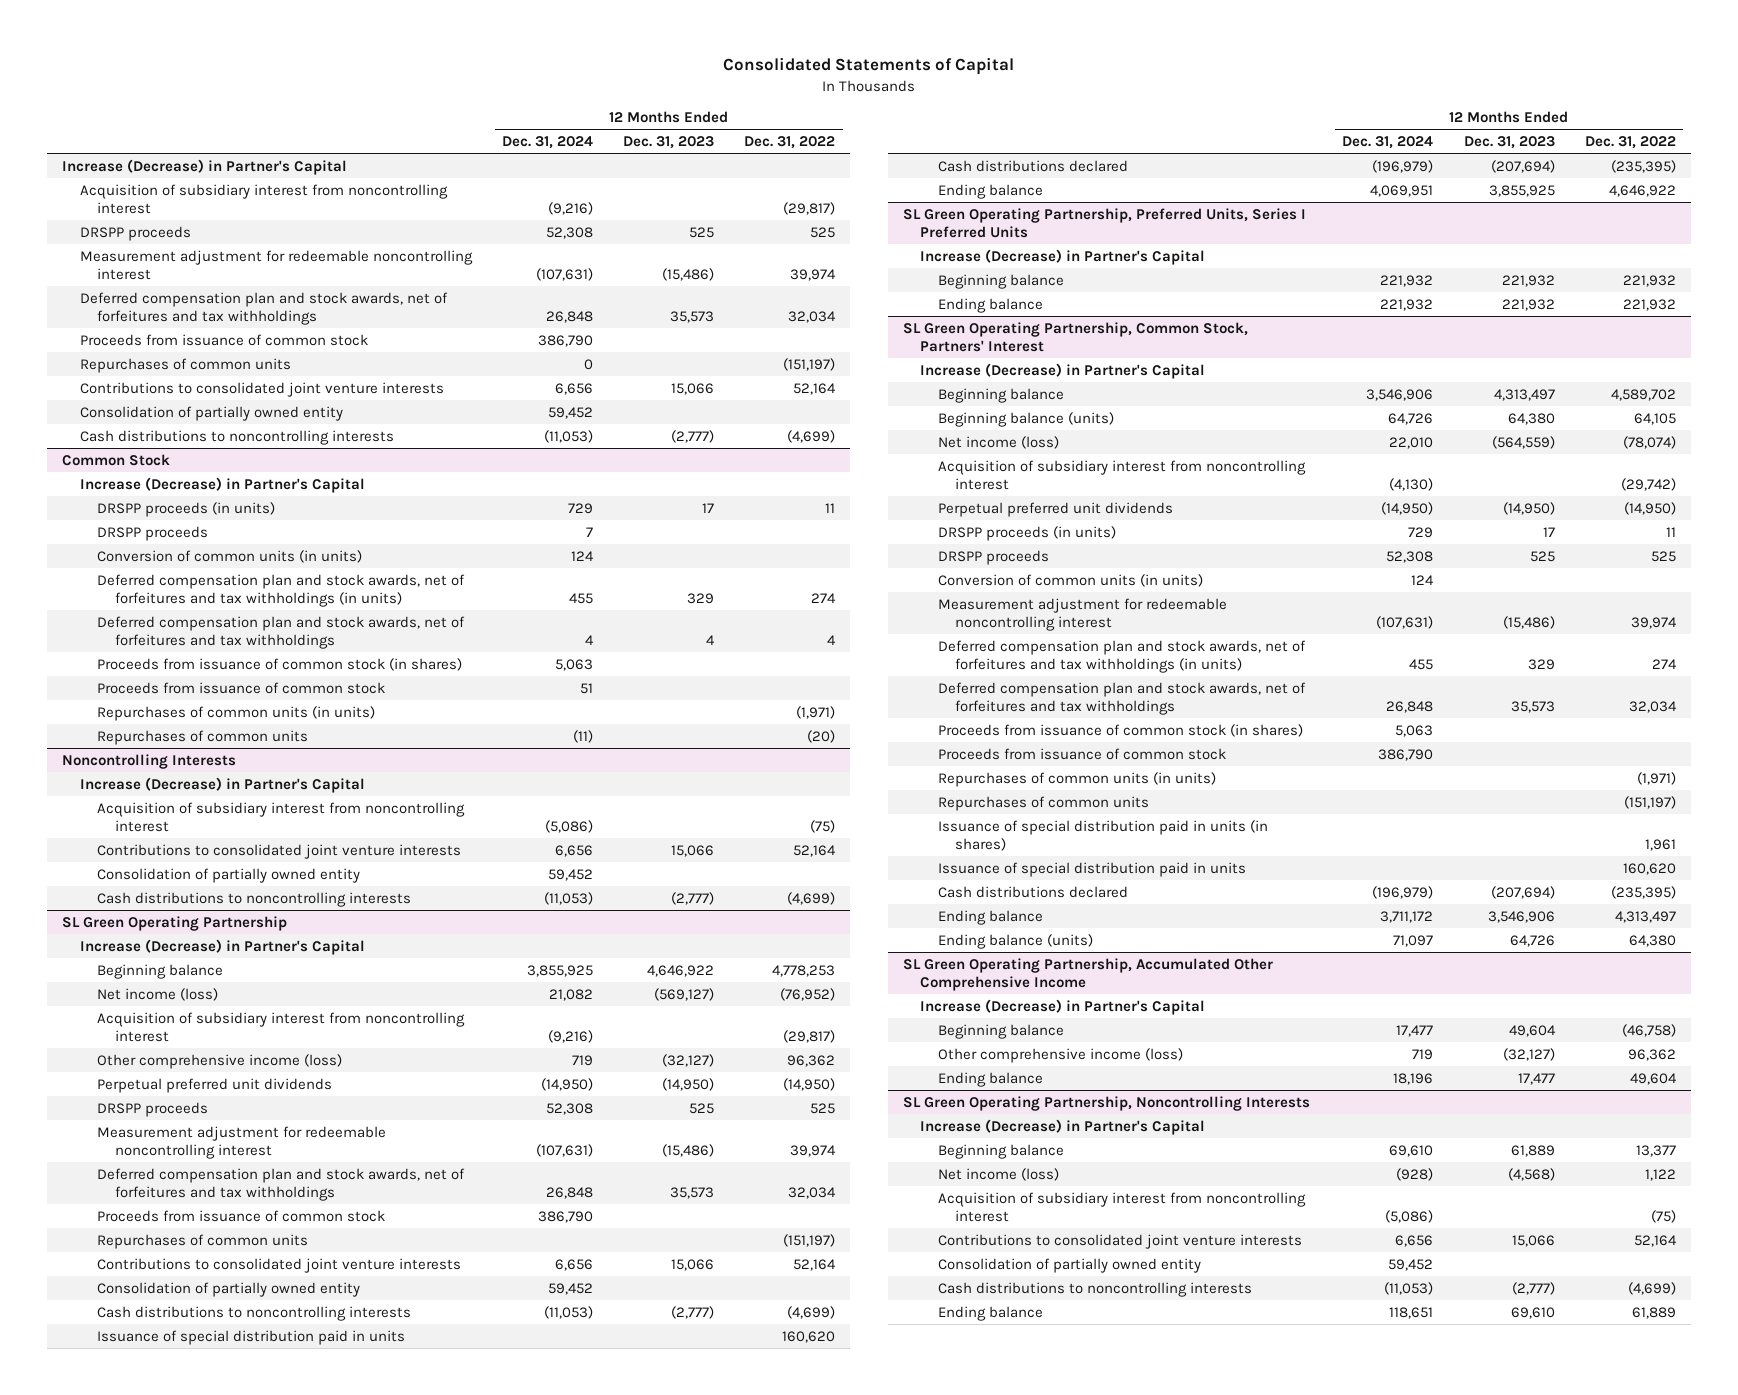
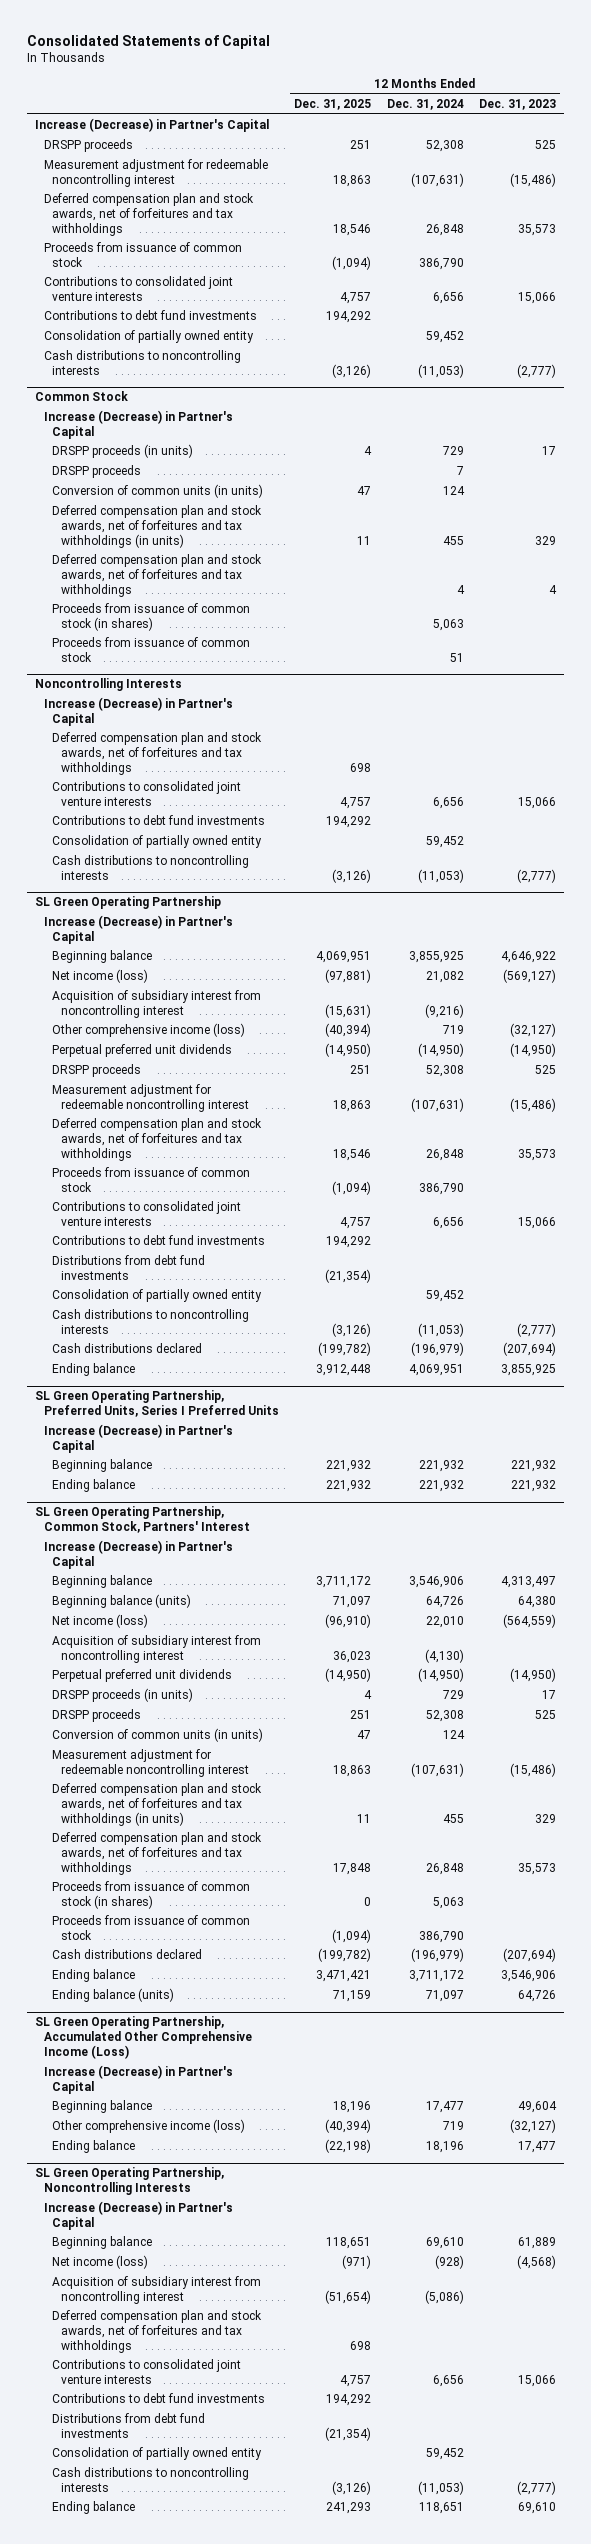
[744,136,836,150] Dec. 31, 2022 -> none
none -> [294,99,372,111] Dec. 31, 2025
[79,183,448,215] Acquisition of subsidiary interest from noncontrolling interest -> none
[79,357,291,373] Repurchases of common units -> none
none -> [43,310,257,321] Contributions to debt fund investments
[97,705,376,721] Repurchases of common units (in units) -> none
[97,729,309,745] Repurchases of common units -> none
[97,801,466,833] Acquisition of subsidiary interest from noncontrolling interest -> none
none -> [52,732,263,775] Deferred compensation plan and stock awards, net of forfeitures and tax withholdings
none -> [52,815,266,826] Contributions to debt fund investments
[97,1233,309,1249] Repurchases of common units -> none
none -> [52,1235,266,1246] Contributions to debt fund investments
none -> [52,1255,206,1280] Distributions from debt fund investments
[97,1329,406,1345] Issuance of special distribution paid in units -> none
[937,771,1216,787] Repurchases of common units (in units) -> none
[937,795,1149,811] Repurchases of common units -> none
[937,819,1268,852] Issuance of special distribution paid in units (in shares) -> none
[937,861,1246,877] Issuance of special distribution paid in units -> none
[902,957,1273,992] SL Green Operating Partnership, Accumulated Other Comprehensive Income -> [34,2016,252,2060] SL Green Operating Partnership, Accumulated Other Comprehensive Income (Loss)
none -> [52,2310,263,2353] Deferred compensation plan and stock awards, net of forfeitures and tax withholdings
none -> [52,2393,266,2404] Contributions to debt fund investments
none -> [52,2413,206,2438] Distributions from debt fund investments

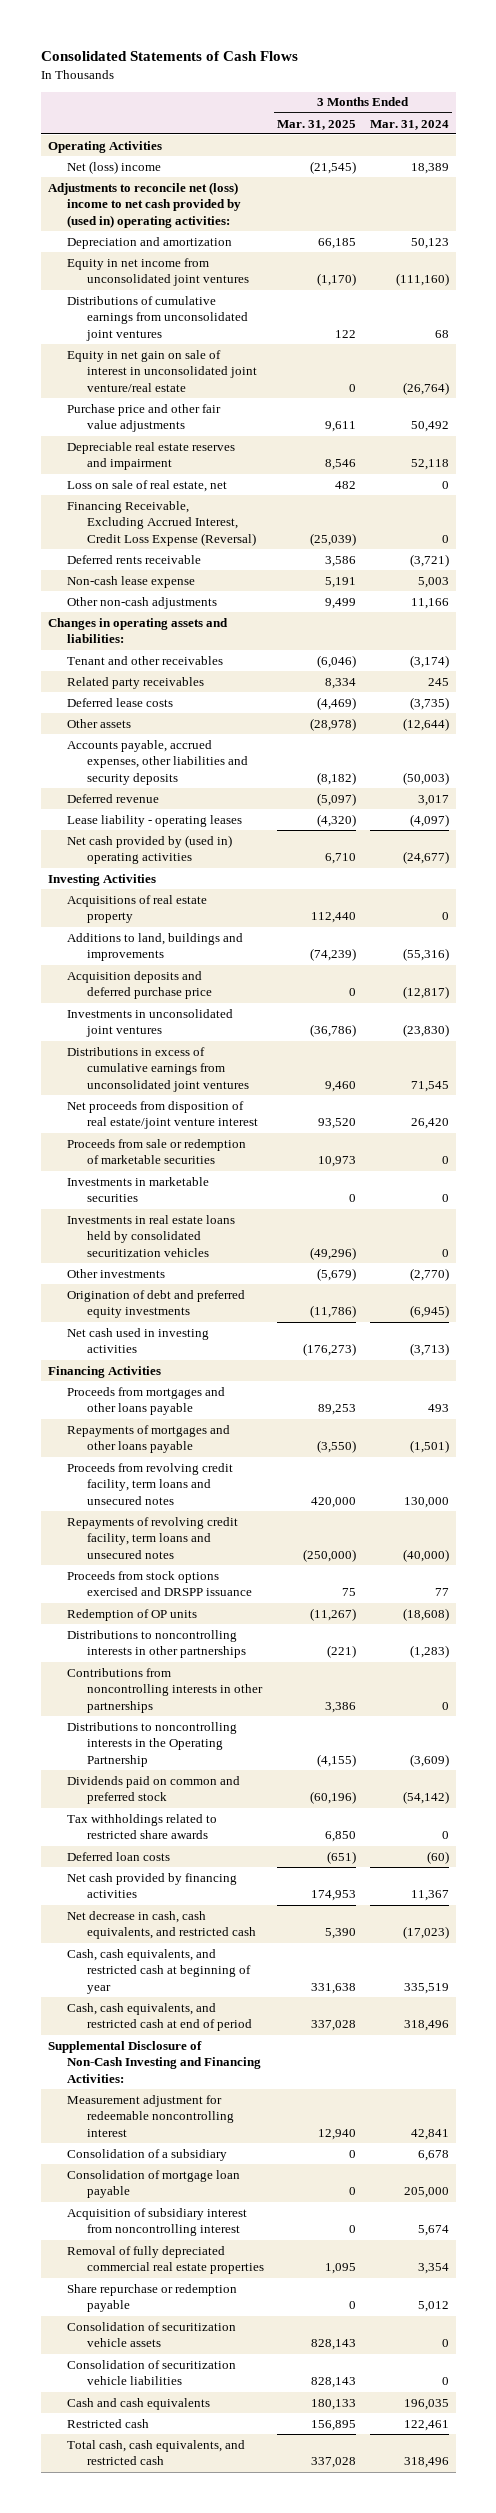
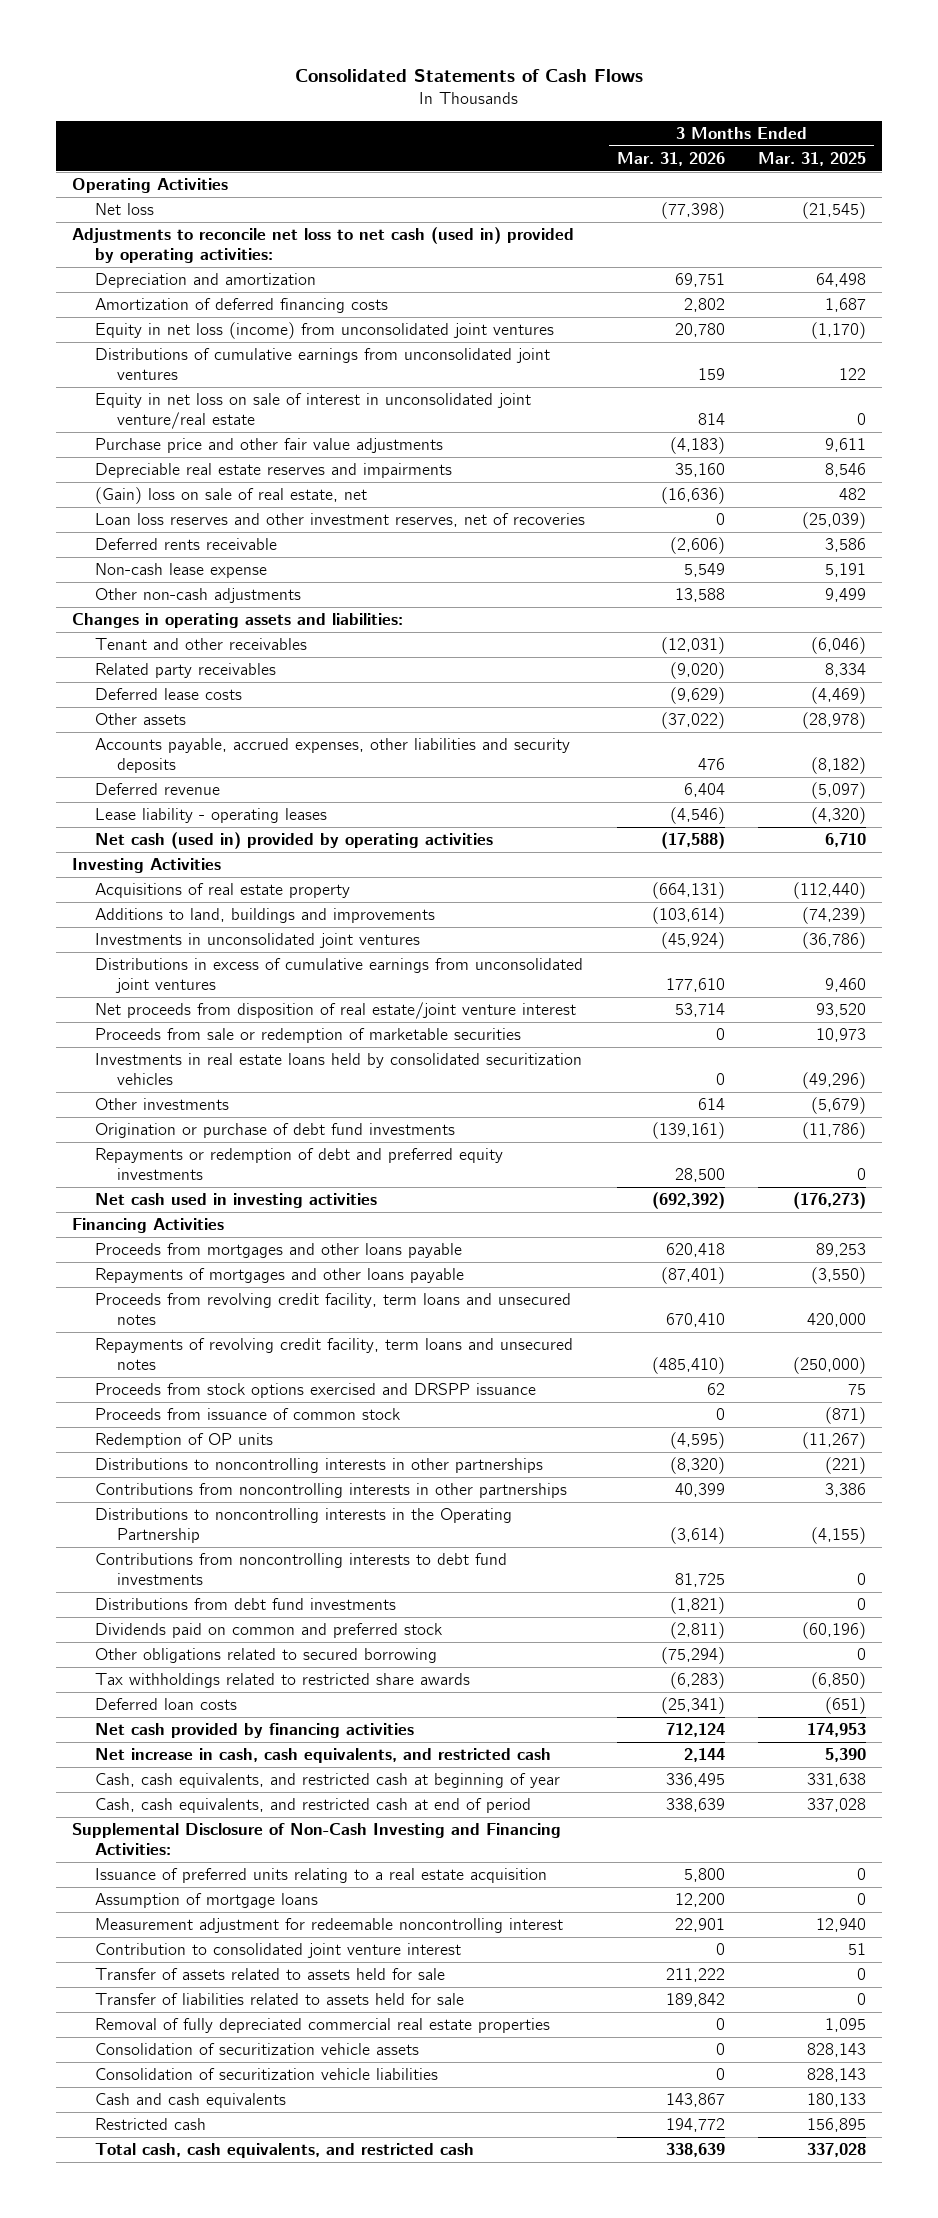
[369,119,449,130] Mar. 31, 2024 -> none
none -> [617,151,726,166] Mar. 31, 2026
[67,160,162,174] Net (loss) income -> [94,203,154,216] Net loss
[47,181,242,229] Adjustments to reconcile net (loss) income to net cash provided by (used in) operating activities: -> [72,227,575,263] Adjustments to reconcile net loss to net cash (used in) provided by operating activities:
[318,237,357,249] 66,185 -> [815,273,866,288] 64,498
none -> [94,298,388,314] Amortization of deferred financing costs
[67,257,249,287] Equity in net income from unconsolidated joint ventures -> [94,322,554,340] Equity in net loss (income) from unconsolidated joint ventures
[67,349,257,393] Equity in net gain on sale of interest in unconsolidated joint venture/real estate -> [94,393,531,429] Equity in net loss on sale of interest in unconsolidated joint venture/real estate
[67,441,236,471] Depreciable real estate reserves and impairment -> [94,463,452,479] Depreciable real estate reserves and impairments
[67,479,228,492] Loss on sale of real estate, net -> [94,487,367,505] (Gain) loss on sale of real estate, net
[67,500,256,547] Financing Receivable, Excluding Accrued Interest, Credit Loss Expense (Reversal) -> [94,513,585,528] Loan loss reserves and other investment reserves, net of recoveries
[67,834,233,865] Net cash provided by (used in) operating activities -> [94,832,493,850] Net cash (used in) provided by operating activities
[311,912,357,924] 112,440 -> [792,882,866,900] (112,440)
[67,970,212,1000] Acquisition deposits and deferred purchase price -> none
[67,1176,210,1203] Investments in marketable securities -> none
[67,1289,246,1319] Origination of debt and preferred equity investments -> [94,1123,455,1139] Origination or purchase of debt fund investments
none -> [94,1148,503,1180] Repayments or redemption of debt and preferred equity investments
none -> [94,1408,400,1421] Proceeds from issuance of common stock
none -> [94,1553,507,1585] Contributions from noncontrolling interests to debt fund investments
none -> [94,1598,396,1611] Distributions from debt fund investments
none -> [94,1648,437,1664] Other obligations related to secured borrowing
[325,1831,357,1843] 6,850 -> [810,1672,866,1690] (6,850)
[67,1910,256,1940] Net decrease in cash, cash equivalents, and restricted cash -> [94,1748,551,1764] Net increase in cash, cash equivalents, and restricted cash
none -> [94,1868,547,1884] Issuance of preferred units relating to a real estate acquisition
none -> [94,1893,318,1909] Assumption of mortgage loans
[67,2148,228,2161] Consolidation of a subsidiary -> none
[67,2169,241,2199] Consolidation of mortgage loan payable -> none
[67,2207,248,2237] Acquisition of subsidiary interest from noncontrolling interest -> none
none -> [94,1943,461,1959] Contribution to consolidated joint venture interest
none -> [94,1968,445,1981] Transfer of assets related to assets held for sale
none -> [94,1993,464,2006] Transfer of liabilities related to assets held for sale
[67,2283,238,2313] Share repurchase or redemption payable -> none

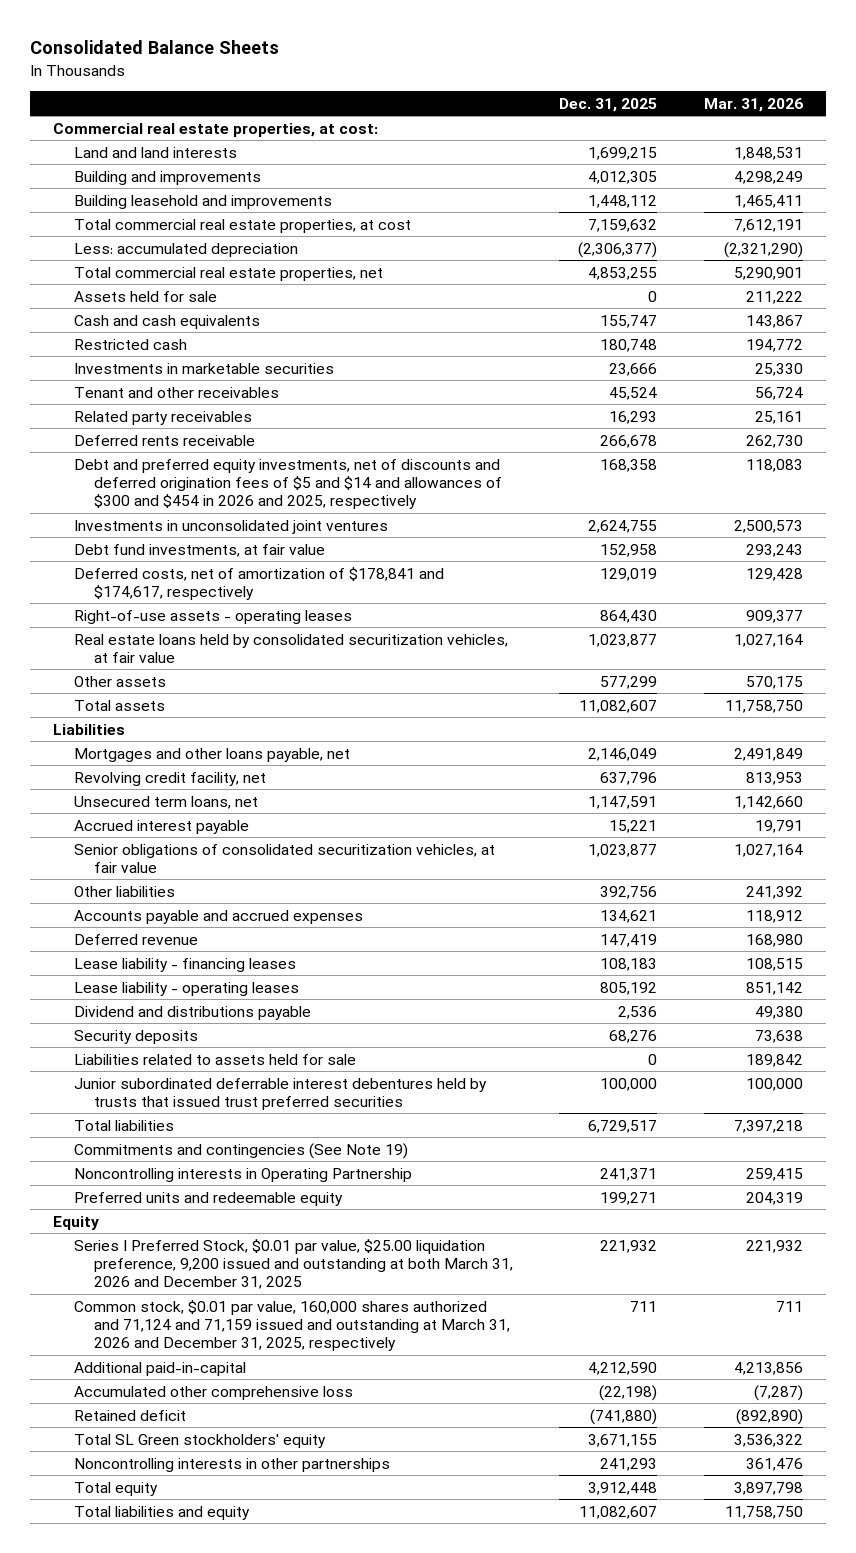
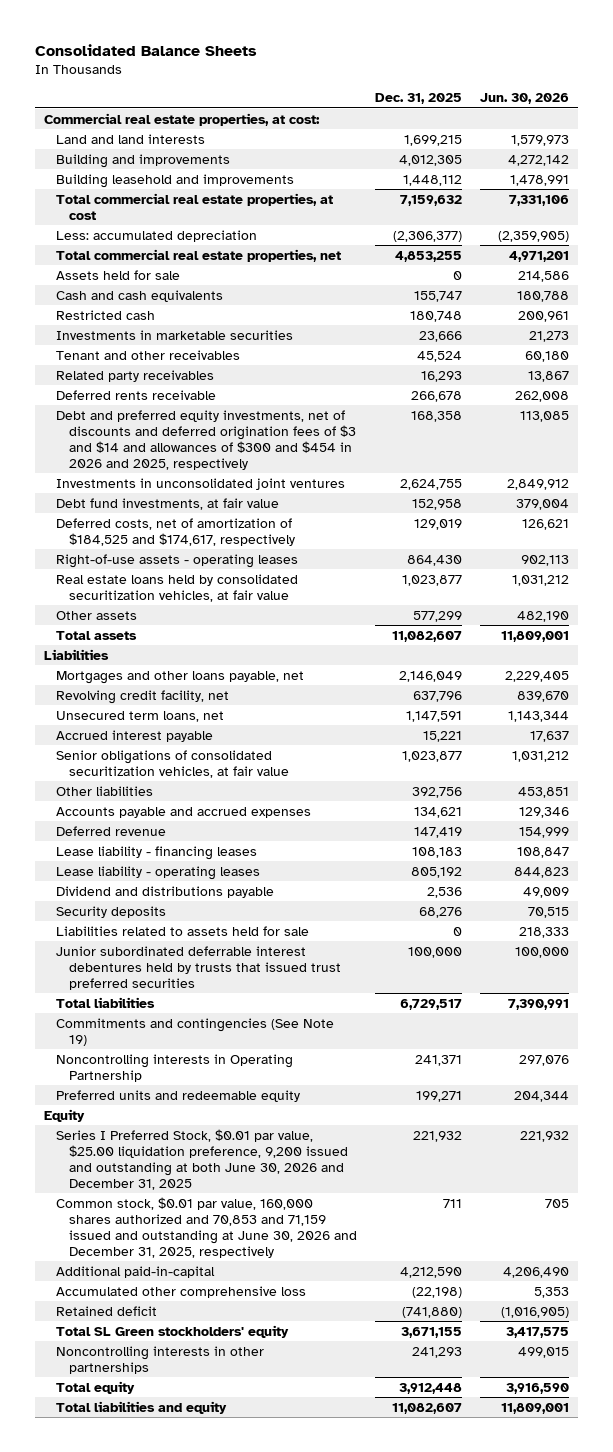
[703,97,803,112] Mar. 31, 2026 -> none
none -> [480,93,570,105] Jun. 30, 2026
[73,458,502,510] Debt and preferred equity investments, net of discounts and deferred origination fees of $5 and $14 and allowances of $300 and $454 in 2026 and 2025, respectively -> [56,409,356,470] Debt and preferred equity investments, net of discounts and deferred origination fees of $3 and $14 and allowances of $300 and $454 in 2026 and 2025, respectively
[73,566,444,600] Deferred costs, net of amortization of $178,841 and $174,617, respectively -> [56,517,295,546] Deferred costs, net of amortization of $184,525 and $174,617, respectively
[73,1238,513,1290] Series I Preferred Stock, $0.01 par value, $25.00 liquidation preference, 9,200 issued and outstanding at both March 31, 2026 and December 31, 2025 -> [56,1128,348,1190] Series I Preferred Stock, $0.01 par value, $25.00 liquidation preference, 9,200 issued and outstanding at both June 30, 2026 and December 31, 2025
[73,1299,510,1352] Common stock, $0.01 par value, 160,000 shares authorized and 71,124 and 71,159 issued and outstanding at March 31, 2026 and December 31, 2025, respectively -> [56,1196,357,1258] Common stock, $0.01 par value, 160,000 shares authorized and 70,853 and 71,159 issued and outstanding at June 30, 2026 and December 31, 2025, respectively

